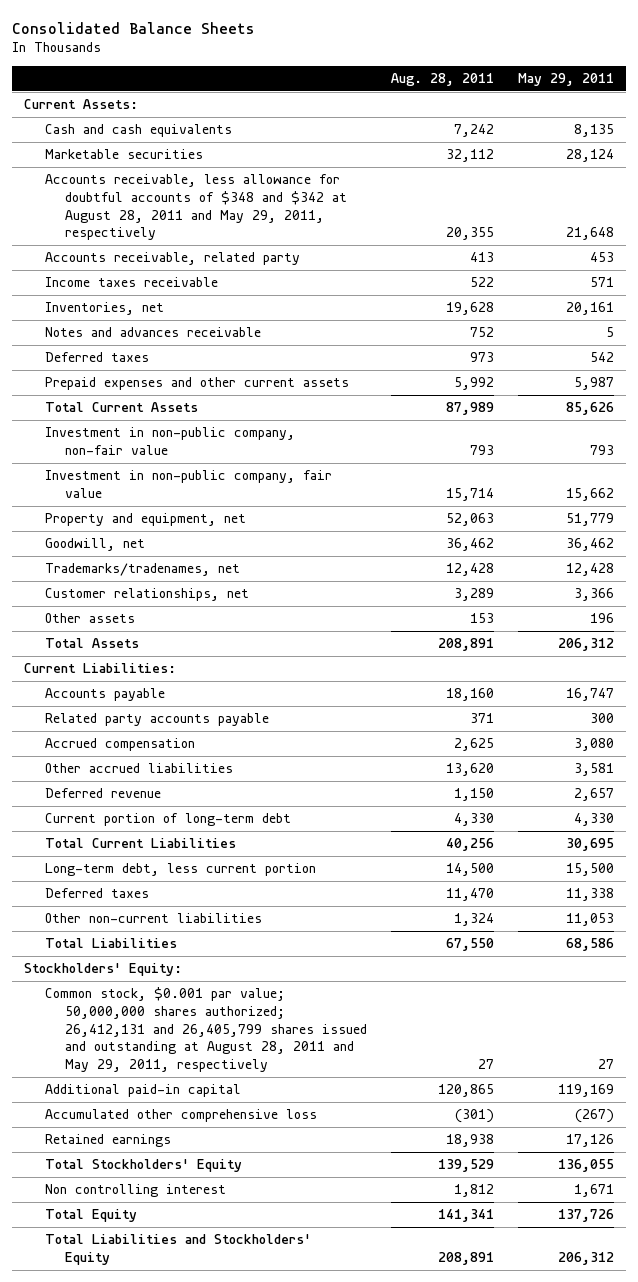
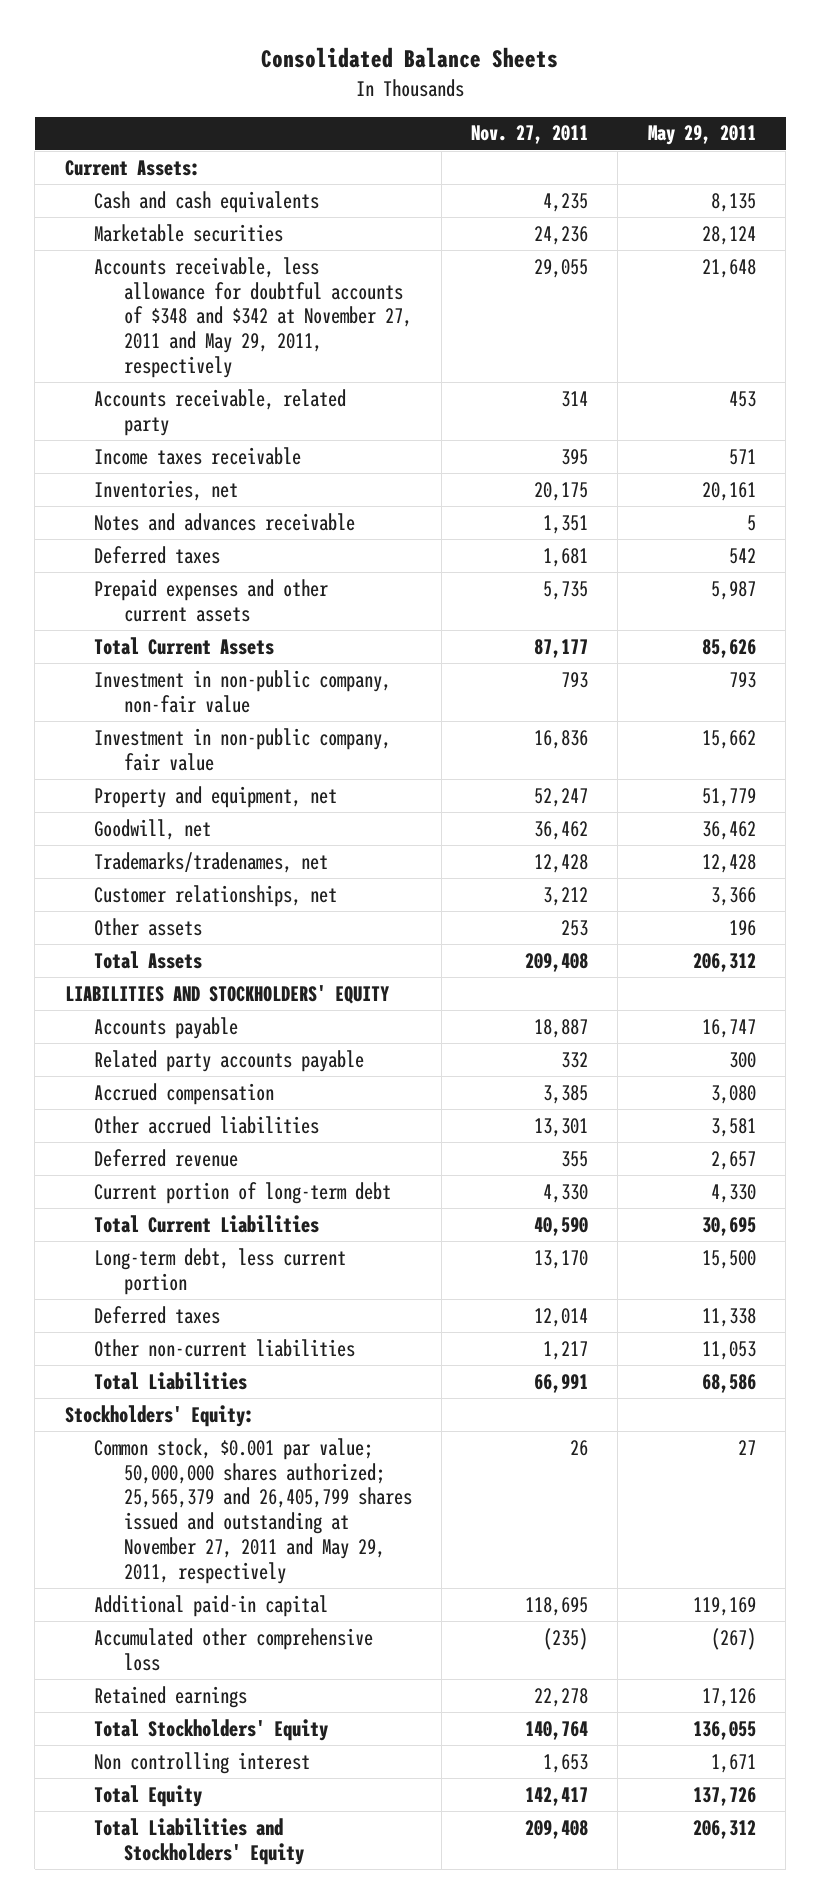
[390,73,494,87] Aug. 28, 2011 -> none
none -> [471,125,589,145] Nov. 27, 2011
[44,174,347,241] Accounts receivable, less allowance for doubtful accounts of $348 and $342 at August 28, 2011 and May 29, 2011, respectively -> [94,256,412,378] Accounts receivable, less allowance for doubtful accounts of $348 and $342 at November 27, 2011 and May 29, 2011, respectively
[24,663,177,674] Current Liabilities: -> none
none -> [64,984,389,1004] LIABILITIES AND STOCKHOLDERS' EQUITY
[44,987,367,1072] Common stock, $0.001 par value; 50,000,000 shares authorized; 26,412,131 and 26,405,799 shares issued and outstanding at August 28, 2011 and May 29, 2011, respectively -> [94,1437,412,1584] Common stock, $0.001 par value; 50,000,000 shares authorized; 25,565,379 and 26,405,799 shares issued and outstanding at November 27, 2011 and May 29, 2011, respectively

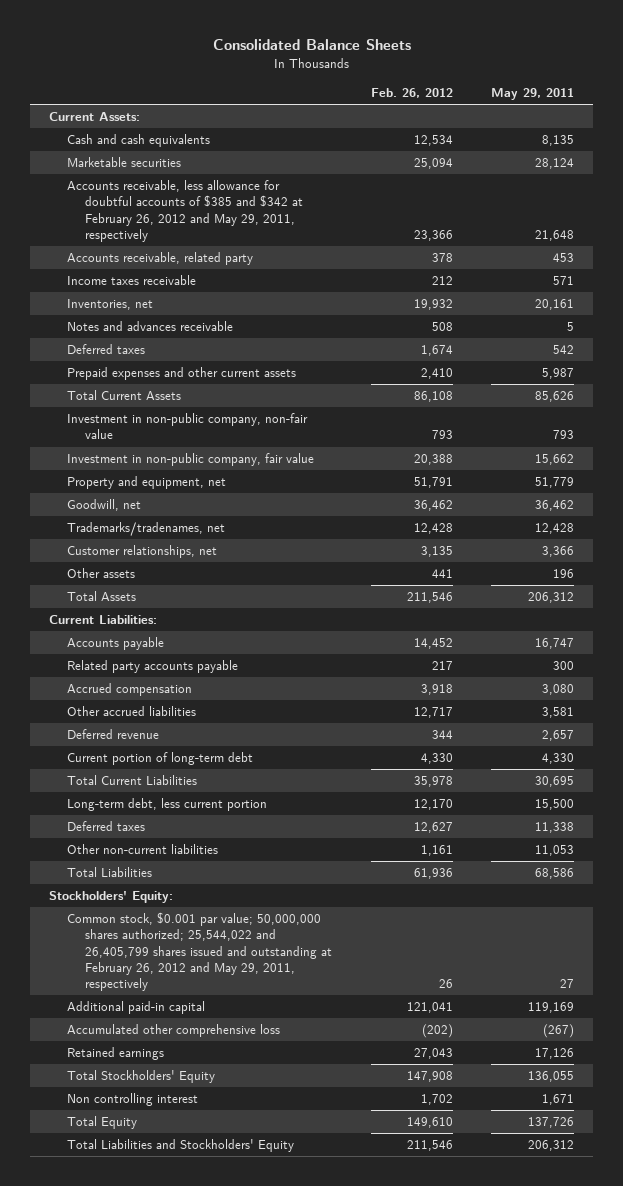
[471,125,589,145] Nov. 27, 2011 -> none
none -> [370,88,453,99] Feb. 26, 2012
[94,256,412,378] Accounts receivable, less allowance for doubtful accounts of $348 and $342 at November 27, 2011 and May 29, 2011, respectively -> [67,180,304,242] Accounts receivable, less allowance for doubtful accounts of $385 and $342 at February 26, 2012 and May 29, 2011, respectively
[64,984,389,1004] LIABILITIES AND STOCKHOLDERS' EQUITY -> none
none -> [49,615,158,625] Current Liabilities:
[94,1437,412,1584] Common stock, $0.001 par value; 50,000,000 shares authorized; 25,565,379 and 26,405,799 shares issued and outstanding at November 27, 2011 and May 29, 2011, respectively -> [67,912,333,991] Common stock, $0.001 par value; 50,000,000 shares authorized; 25,544,022 and 26,405,799 shares issued and outstanding at February 26, 2012 and May 29, 2011, respectively

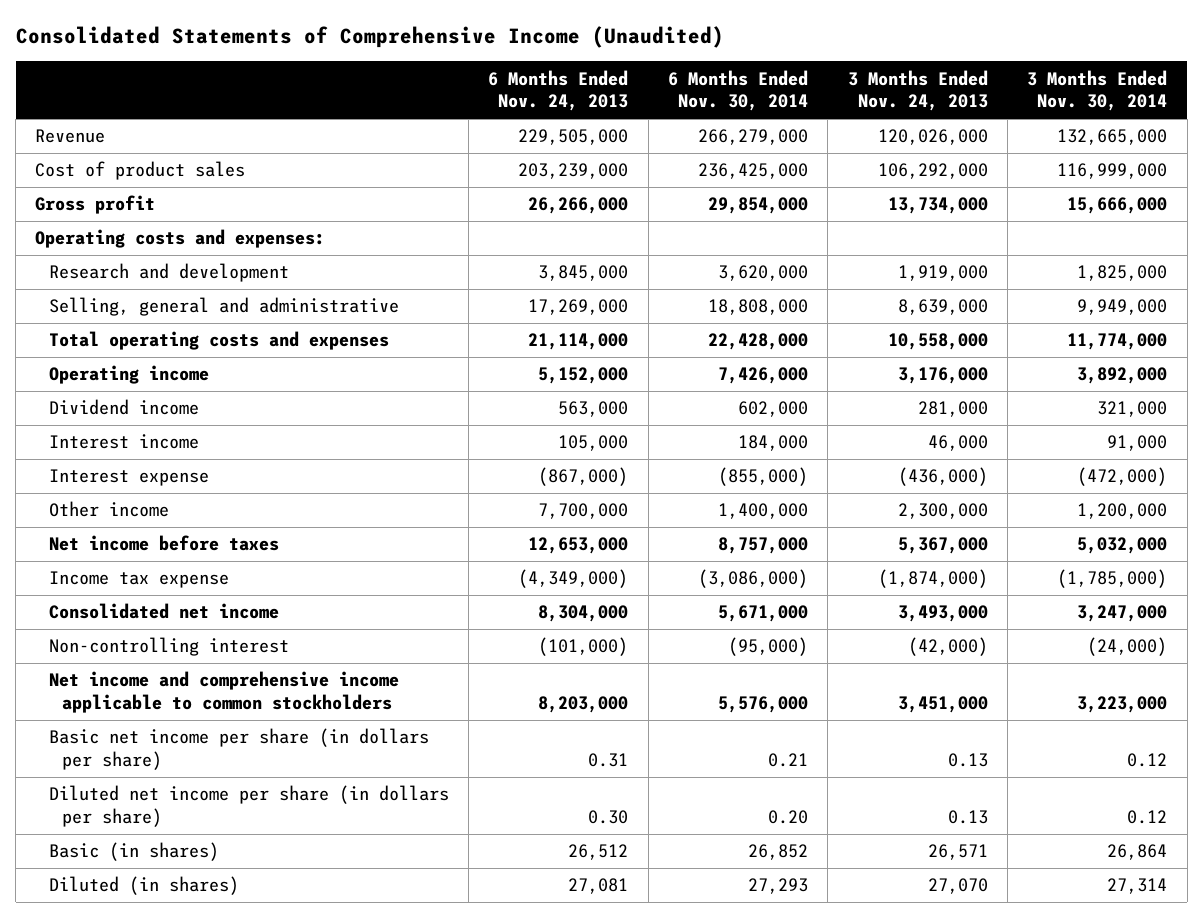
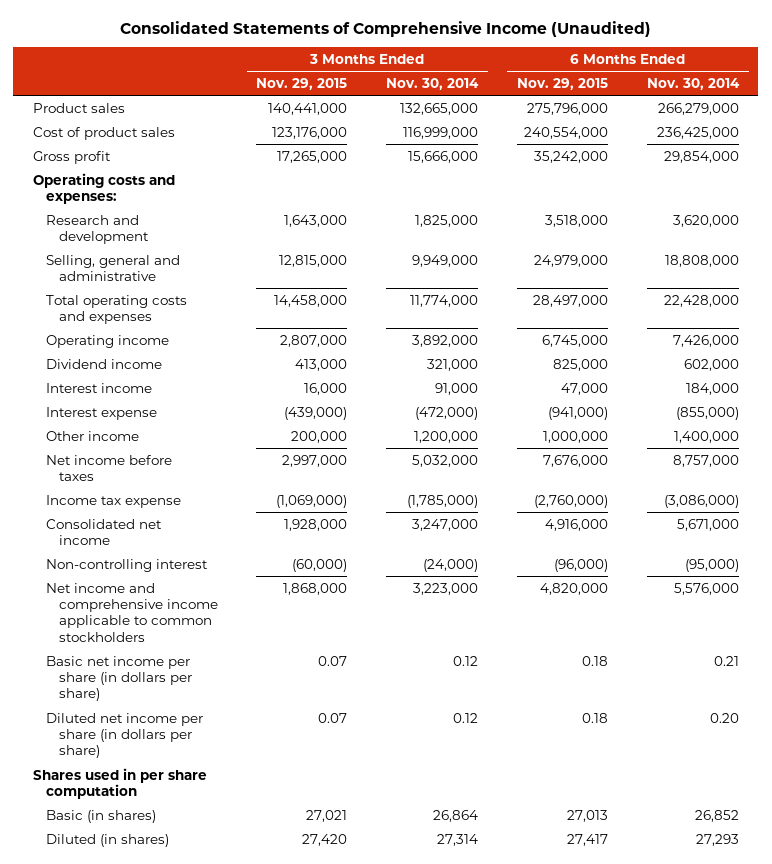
[488,69,629,112] 6 Months Ended Nov. 24, 2013 -> none
[847,69,988,112] 3 Months Ended Nov. 24, 2013 -> none
none -> [256,78,348,91] Nov. 29, 2015
none -> [517,78,609,91] Nov. 29, 2015
[35,129,106,144] Revenue -> [32,102,125,113] Product sales
none -> [32,767,207,799] Shares used in per share computation

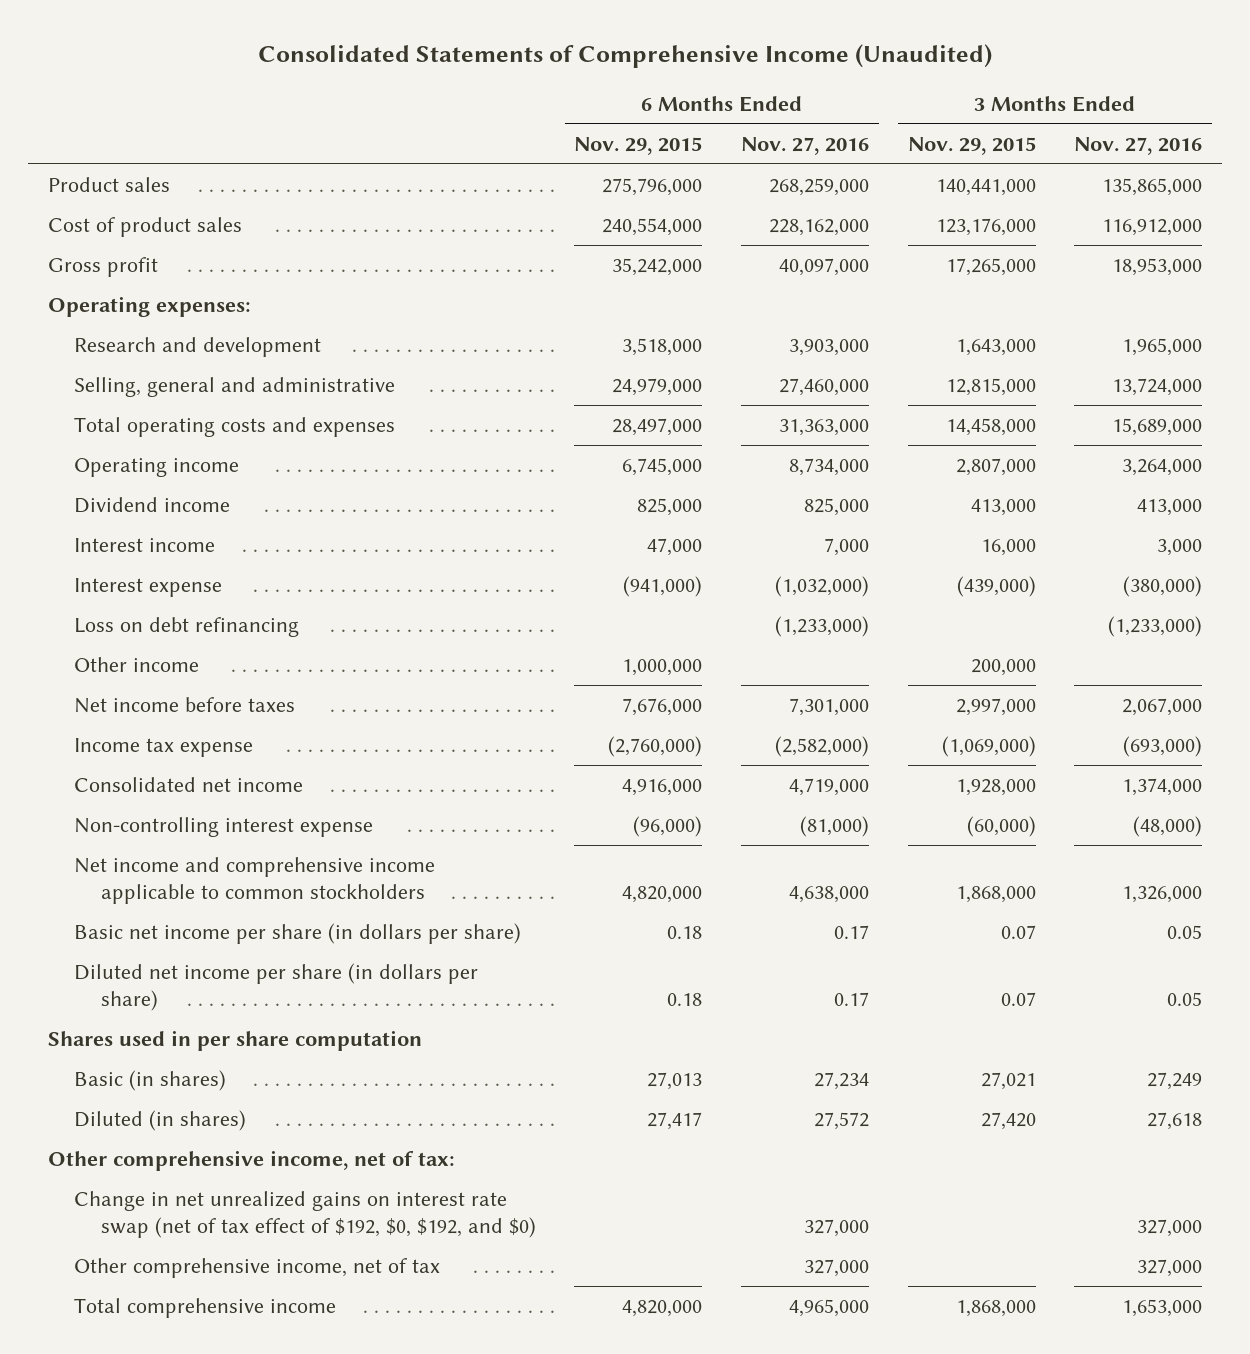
[386,78,480,91] Nov. 30, 2014 -> none
[646,78,740,91] Nov. 30, 2014 -> none
none -> [741,136,870,155] Nov. 27, 2016
none -> [1074,136,1203,155] Nov. 27, 2016
[32,172,175,204] Operating costs and expenses: -> [47,296,251,318] Operating expenses:
none -> [74,617,300,638] Loss on debt refinancing
[45,558,208,572] Non-controlling interest -> [74,817,374,838] Non-controlling interest expense
none -> [47,1150,455,1172] Other comprehensive income, net of tax:
none -> [74,1191,536,1238] Change in net unrealized gains on interest rate swap (net of tax effect of $192, $0, $192, and $0)
none -> [74,1258,441,1279] Other comprehensive income, net of tax
none -> [74,1298,337,1319] Total comprehensive income

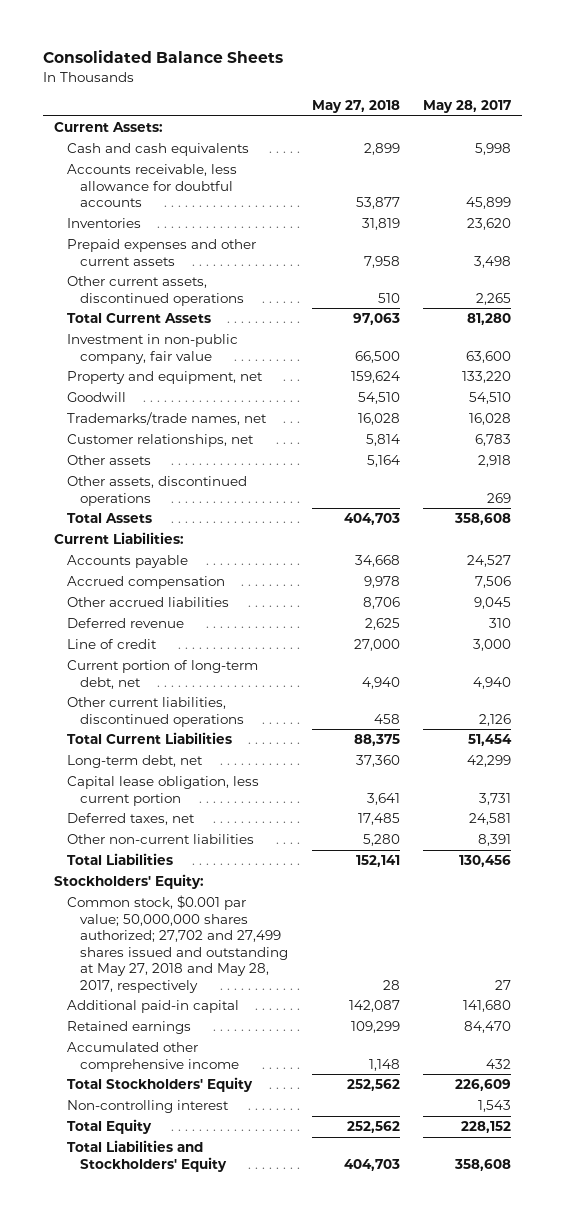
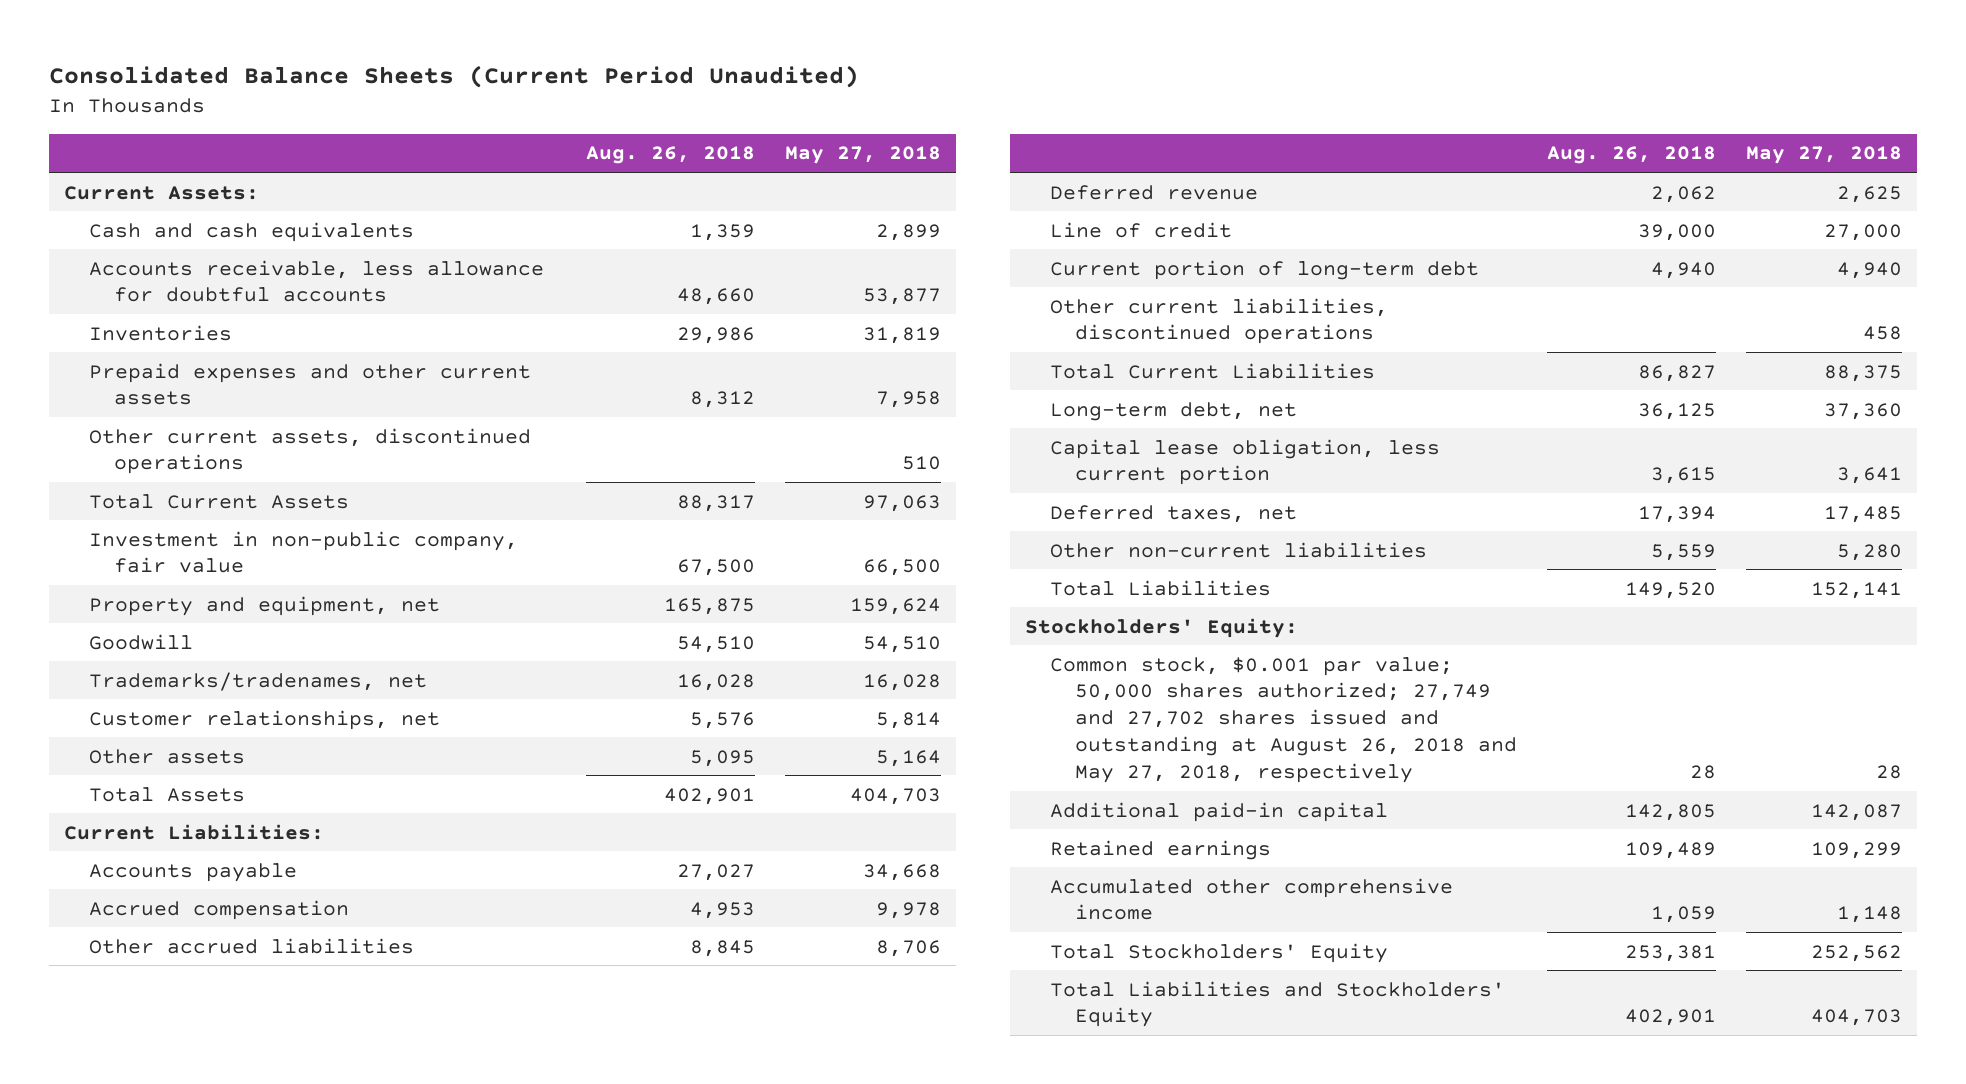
[42,50,283,64] Consolidated Balance Sheets -> [49,65,860,89] Consolidated Balance Sheets (Current Period Unaudited)
[422,100,511,114] May 28, 2017 -> none
none -> [586,146,756,165] Aug. 26, 2018
[67,412,268,426] Trademarks/trade names, net -> [89,671,428,691] Trademarks/tradenames, net
[67,476,248,506] Other assets, discontinued operations -> none
[67,660,259,689] Current portion of long-term debt, net -> [1050,259,1480,280] Current portion of long-term debt
[67,895,289,993] Common stock, $0.001 par value; 50,000,000 shares authorized; 27,702 and 27,499 shares issued and outstanding at May 27, 2018 and May 28, 2017, respectively -> [1050,656,1518,783] Common stock, $0.001 par value; 50,000 shares authorized; 27,749 and 27,702 shares issued and outstanding at August 26, 2018 and May 27, 2018, respectively
[67,1100,230,1114] Non-controlling interest -> none
[67,1119,153,1135] Total Equity -> none

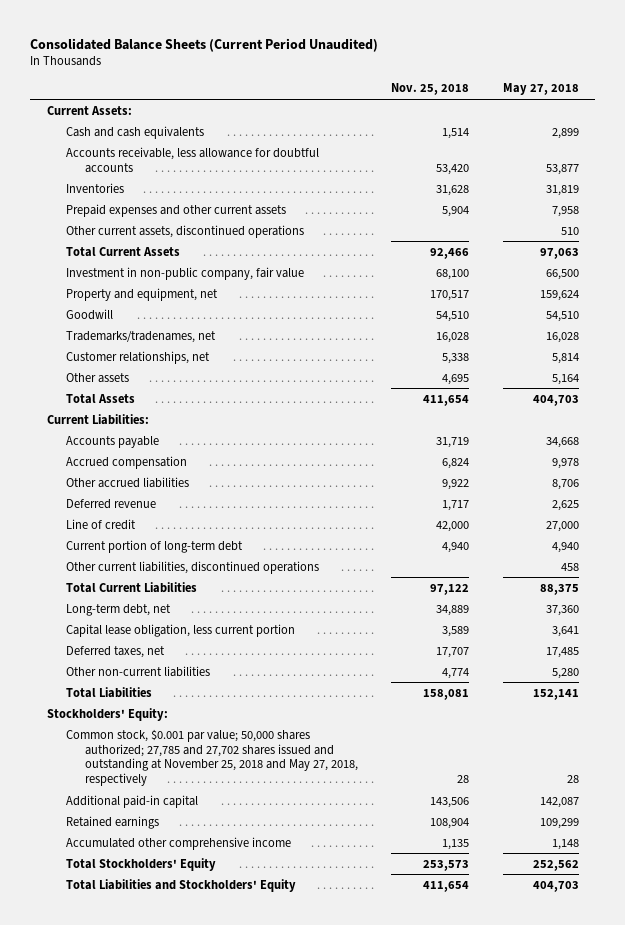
[586,146,756,165] Aug. 26, 2018 -> none
none -> [391,83,470,96] Nov. 25, 2018
[1050,656,1518,783] Common stock, $0.001 par value; 50,000 shares authorized; 27,749 and 27,702 shares issued and outstanding at August 26, 2018 and May 27, 2018, respectively -> [65,728,358,787] Common stock, $0.001 par value; 50,000 shares authorized; 27,785 and 27,702 shares issued and outstanding at November 25, 2018 and May 27, 2018, respectively

